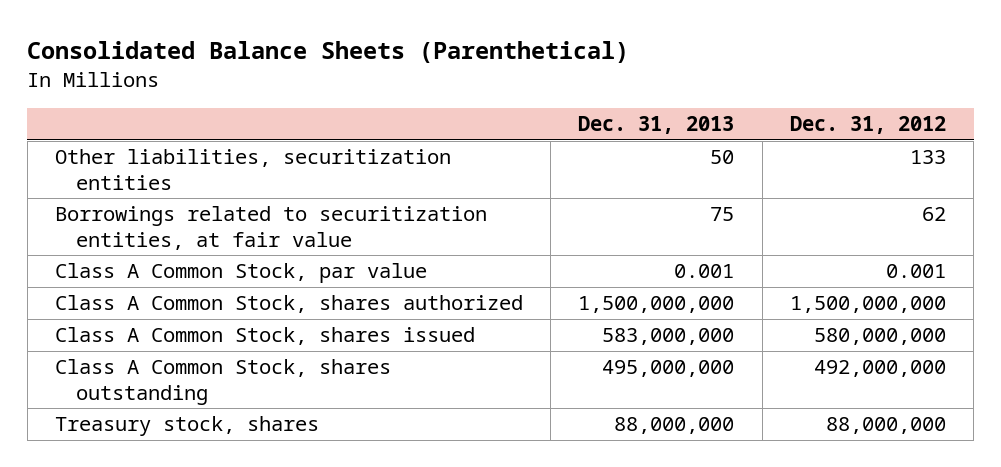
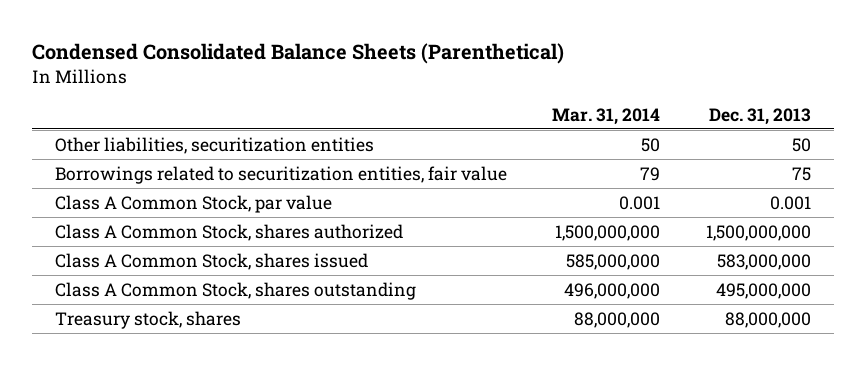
[27,41,630,64] Consolidated Balance Sheets (Parenthetical) -> [31,43,564,65] Condensed Consolidated Balance Sheets (Parenthetical)
[789,115,946,134] Dec. 31, 2012 -> none
none -> [552,107,661,125] Mar. 31, 2014
[54,206,487,250] Borrowings related to securitization entities, at fair value -> [54,165,507,184] Borrowings related to securitization entities, fair value

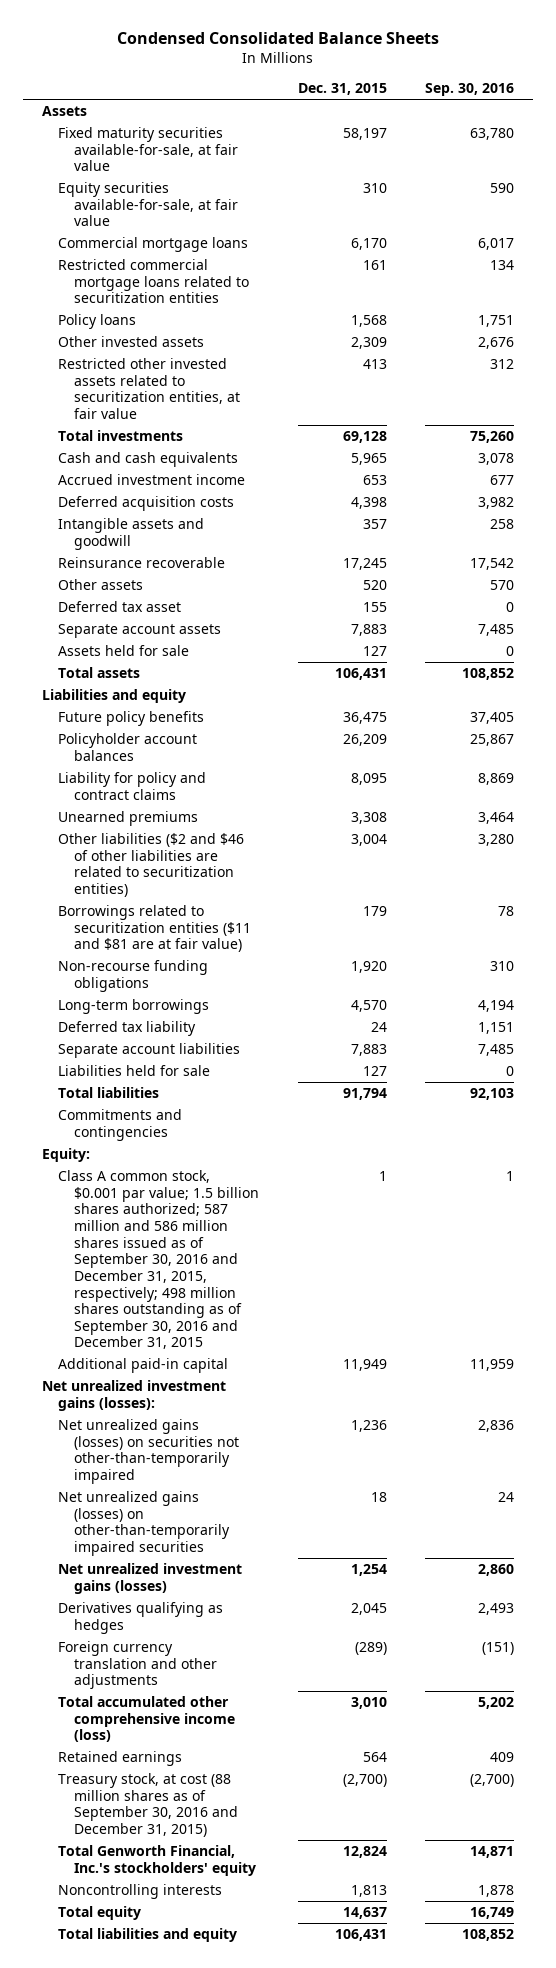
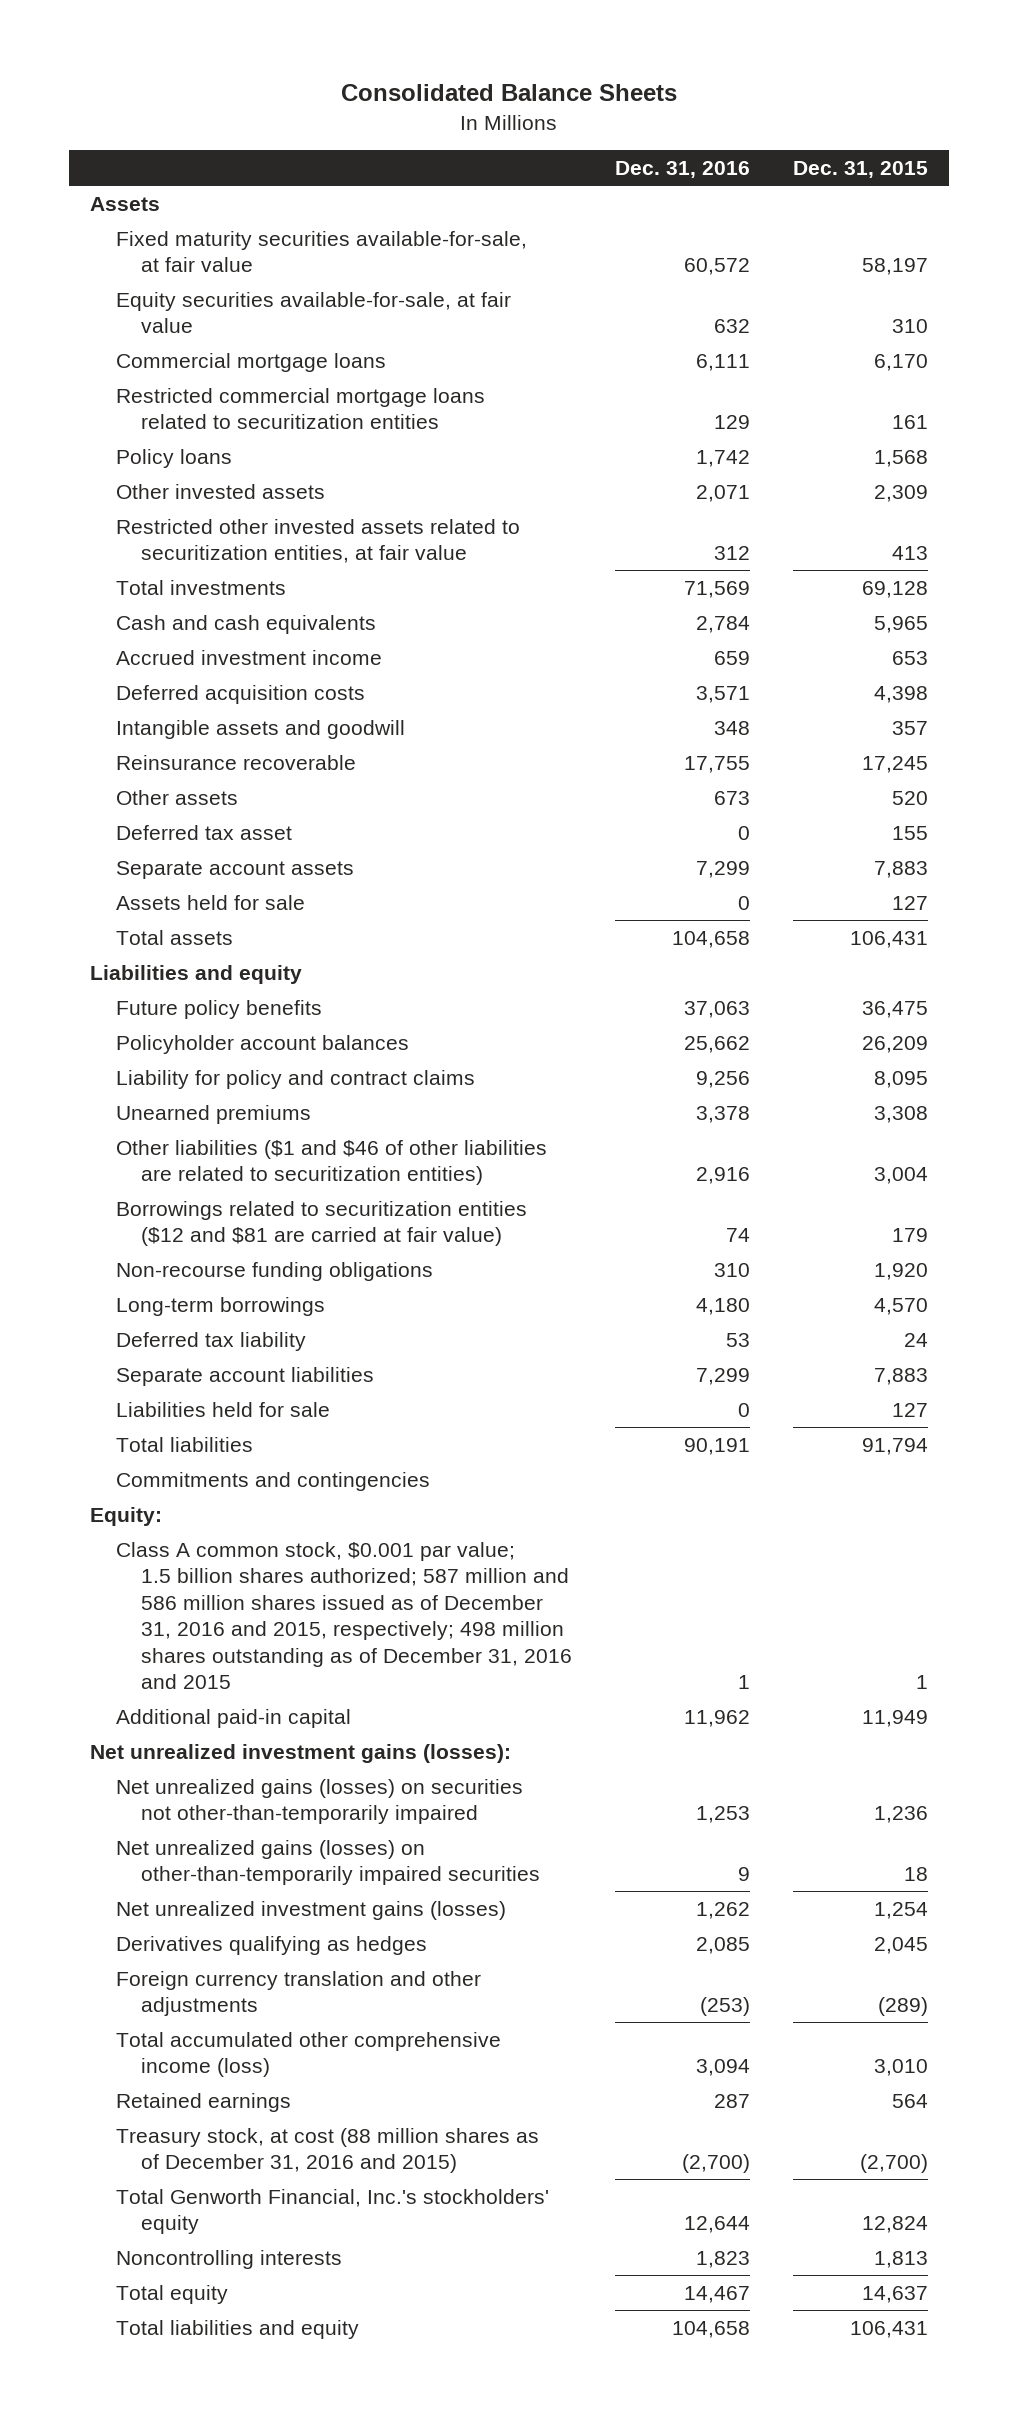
[116,32,439,45] Condensed Consolidated Balance Sheets -> [341,84,678,102] Consolidated Balance Sheets
[424,83,514,97] Sep. 30, 2016 -> none
none -> [615,160,751,178] Dec. 31, 2016
[58,833,245,897] Other liabilities ($2 and $46 of other liabilities are related to securitization entities) -> [115,1139,547,1186] Other liabilities ($1 and $46 of other liabilities are related to securitization entities)
[58,905,252,953] Borrowings related to securitization entities ($11 and $81 are at fair value) -> [115,1200,527,1247] Borrowings related to securitization entities ($12 and $81 are carried at fair value)
[58,1170,260,1350] Class A common stock, $0.001 par value; 1.5 billion shares authorized; 587 million and 586 million shares issued as of September 30, 2016 and December 31, 2015, respectively; 498 million shares outstanding as of September 30, 2016 and December 31, 2015 -> [115,1541,573,1690] Class A common stock, $0.001 par value; 1.5 billion shares authorized; 587 million and 586 million shares issued as of December 31, 2016 and 2015, respectively; 498 million shares outstanding as of December 31, 2016 and 2015
[58,1773,239,1837] Treasury stock, at cost (88 million shares as of September 30, 2016 and December 31, 2015) -> [115,2127,539,2174] Treasury stock, at cost (88 million shares as of December 31, 2016 and 2015)

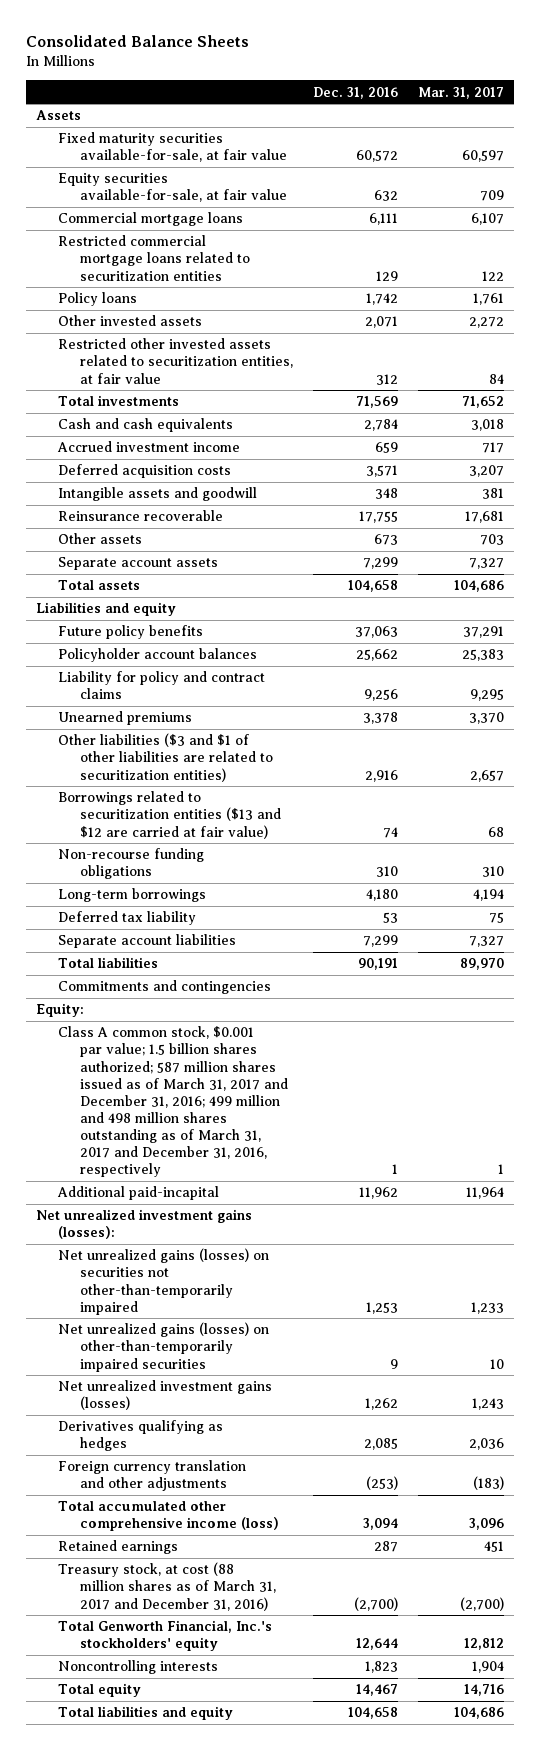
[792,160,928,178] Dec. 31, 2015 -> none
none -> [418,86,505,99] Mar. 31, 2017
[115,824,292,840] Deferred tax asset -> none
[115,894,305,910] Assets held for sale -> none
[115,1139,547,1186] Other liabilities ($1 and $46 of other liabilities are related to securitization entities) -> [57,733,273,782] Other liabilities ($3 and $1 of other liabilities are related to securitization entities)
[115,1200,527,1247] Borrowings related to securitization entities ($12 and $81 are carried at fair value) -> [57,791,281,839] Borrowings related to securitization entities ($13 and $12 are carried at fair value)
[115,1401,330,1417] Liabilities held for sale -> none
[115,1541,573,1690] Class A common stock, $0.001 par value; 1.5 billion shares authorized; 587 million and 586 million shares issued as of December 31, 2016 and 2015, respectively; 498 million shares outstanding as of December 31, 2016 and 2015 -> [57,1026,288,1177] Class A common stock, $0.001 par value; 1.5 billion shares authorized; 587 million shares issued as of March 31, 2017 and December 31, 2016; 499 million and 498 million shares outstanding as of March 31, 2017 and December 31, 2016, respectively
[115,1708,351,1728] Additional paid-in capital -> [56,1186,219,1201] Additional paid-incapital
[115,2127,539,2174] Treasury stock, at cost (88 million shares as of December 31, 2016 and 2015) -> [57,1562,276,1611] Treasury stock, at cost (88 million shares as of March 31, 2017 and December 31, 2016)

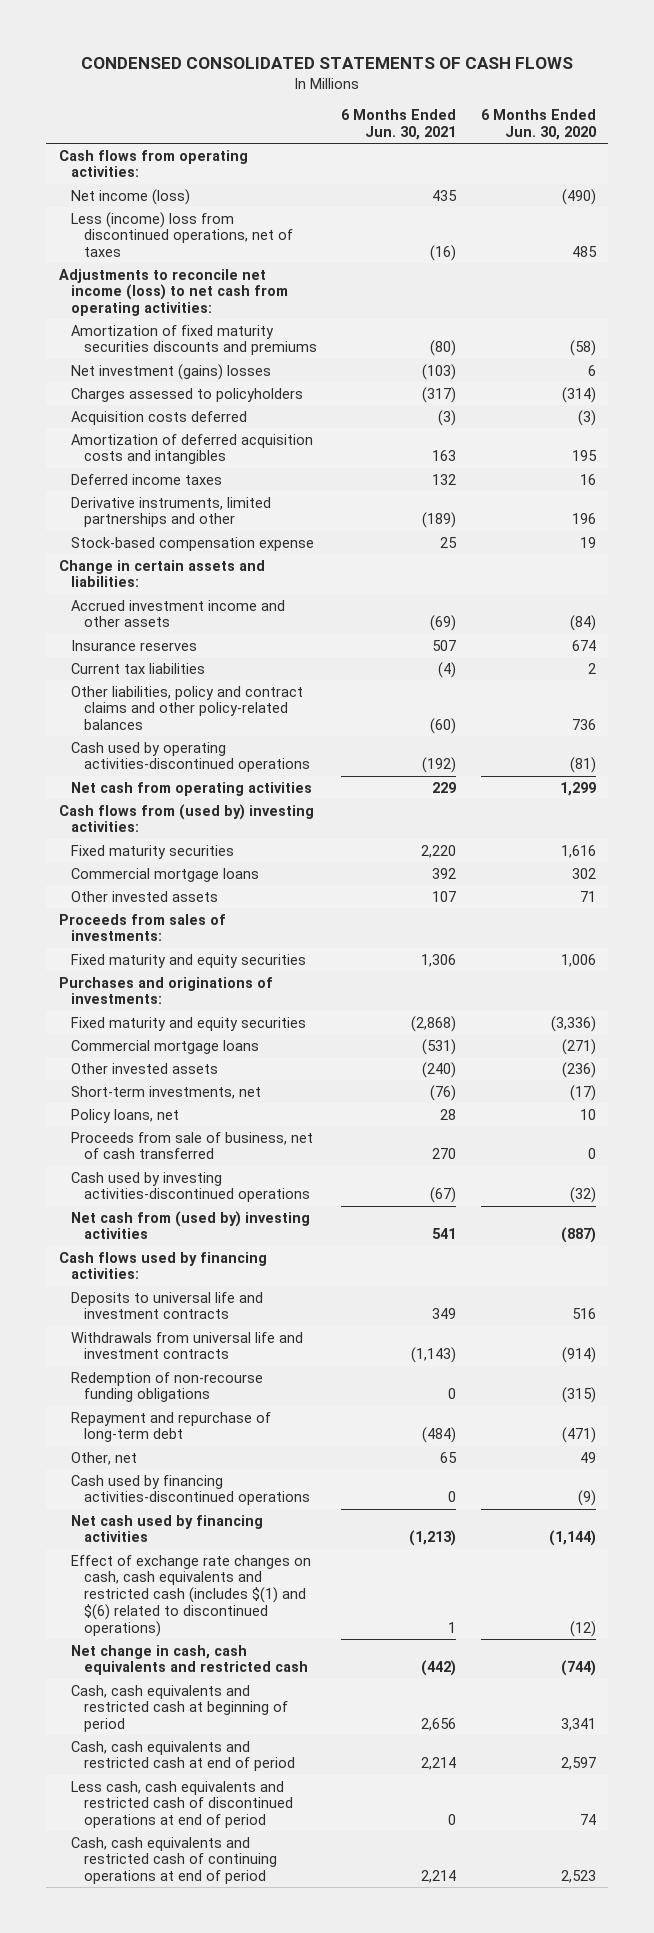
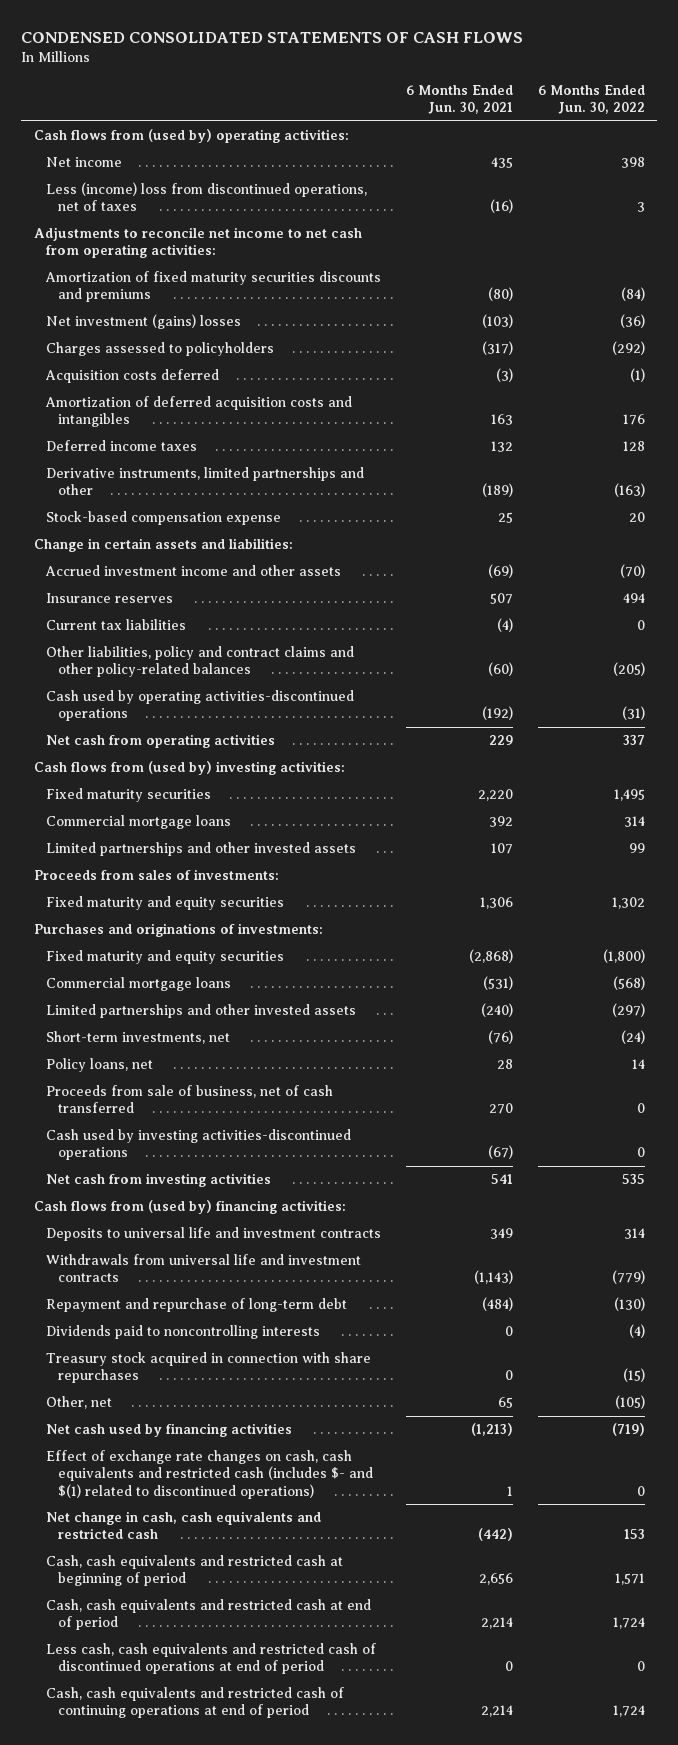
[480,109,596,141] 6 Months Ended Jun. 30, 2020 -> none
none -> [537,84,645,114] 6 Months Ended Jun. 30, 2022
[58,149,248,178] Cash flows from operating activities: -> [33,129,349,144] Cash flows from (used by) operating activities:
[71,188,191,205] Net income (loss) -> [46,157,123,168] Net income
[58,268,289,317] Adjustments to reconcile net income (loss) to net cash from operating activities: -> [33,227,362,259] Adjustments to reconcile net income to net cash from operating activities:
[71,890,219,902] Other invested assets -> [46,842,357,857] Limited partnerships and other invested assets
[71,1062,219,1074] Other invested assets -> [46,1004,357,1019] Limited partnerships and other invested assets
[71,1210,311,1240] Net cash from (used by) investing activities -> [46,1173,272,1188] Net cash from investing activities
[58,1251,267,1280] Cash flows used by financing activities: -> [33,1200,346,1215] Cash flows from (used by) financing activities:
[71,1371,264,1403] Redemption of non-recourse funding obligations -> none
none -> [46,1325,321,1340] Dividends paid to noncontrolling interests
none -> [46,1352,372,1384] Treasury stock acquired in connection with share repurchases
[71,1474,310,1506] Cash used by financing activities-discontinued operations -> none
[71,1554,312,1638] Effect of exchange rate changes on cash, cash equivalents and restricted cash (includes $(1) and $(6) related to discontinued operations) -> [46,1450,374,1499] Effect of exchange rate changes on cash, cash equivalents and restricted cash (includes $- and $(1) related to discontinued operations)

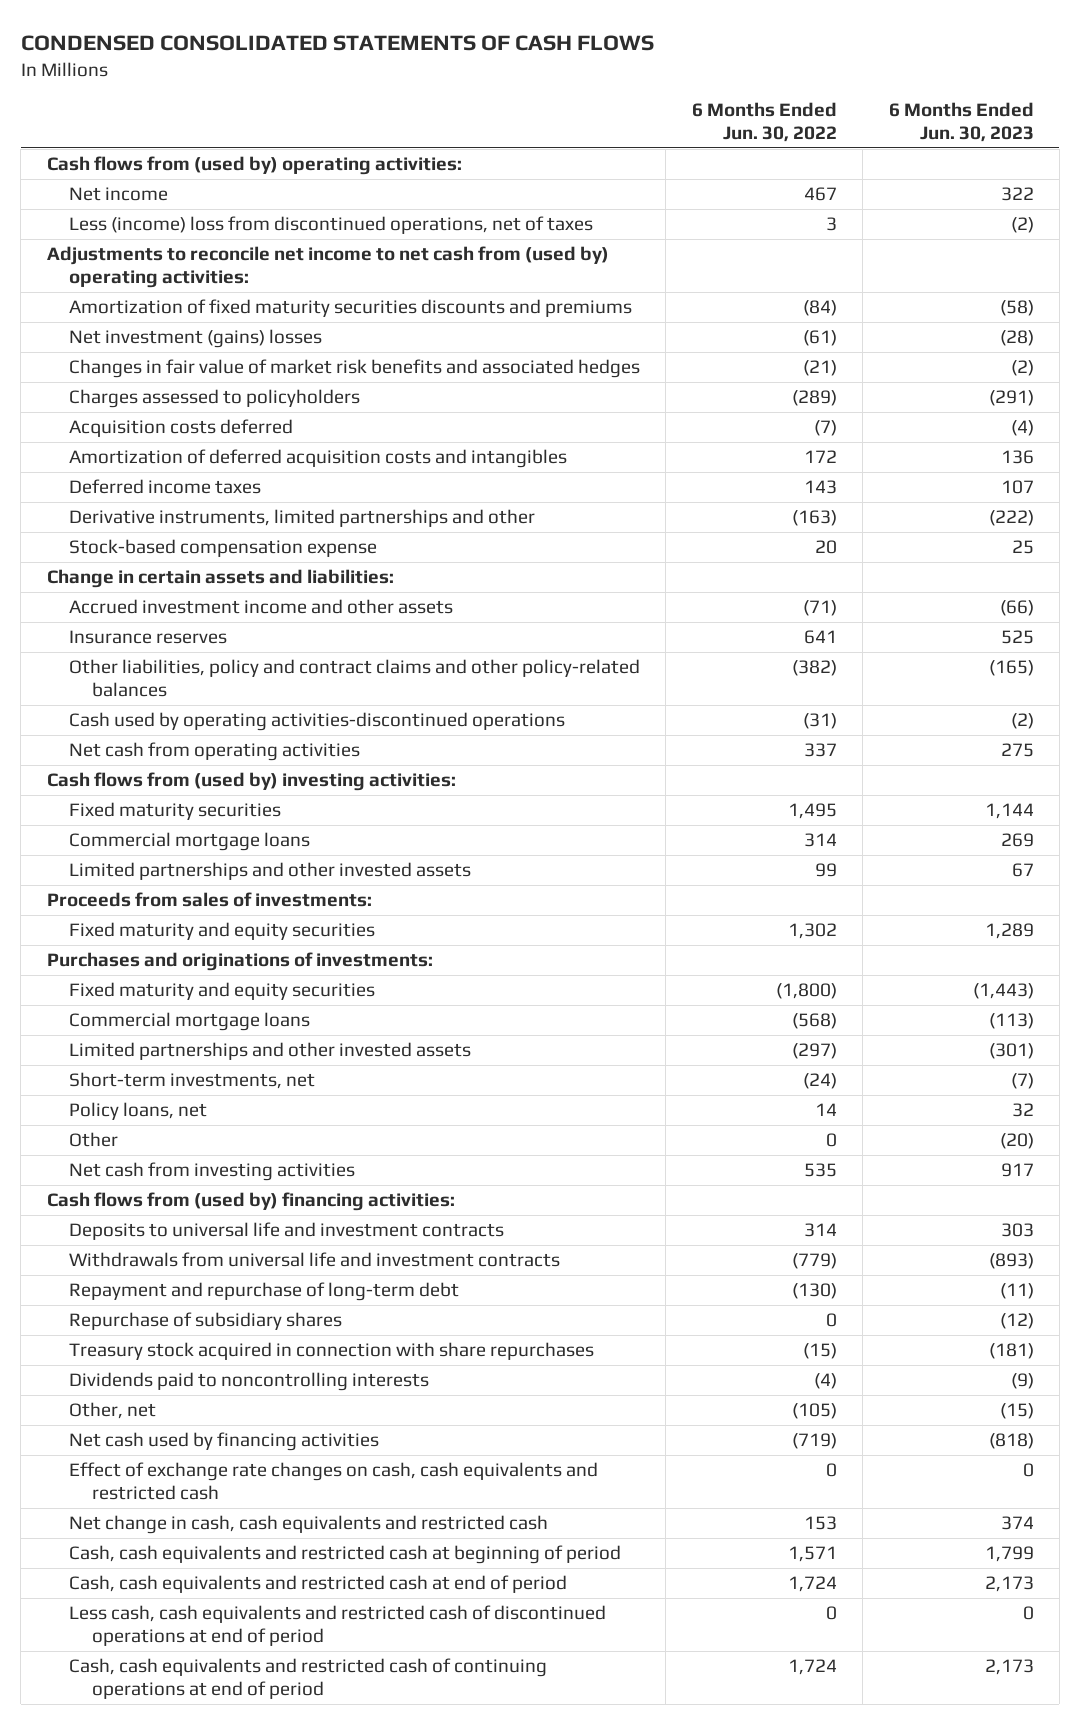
[405,84,513,114] 6 Months Ended Jun. 30, 2021 -> none
none -> [888,101,1034,142] 6 Months Ended Jun. 30, 2023
[620,157,645,169] 398 -> [803,187,837,202] 467
[33,227,362,259] Adjustments to reconcile net income to net cash from operating activities: -> [46,246,609,289] Adjustments to reconcile net income to net cash from (used by) operating activities:
[619,314,645,329] (36) -> [802,330,837,347] (61)
none -> [69,359,641,379] Changes in fair value of market risk benefits and associated hedges
[611,341,645,356] (292) -> [791,390,837,407] (289)
[629,368,645,383] (1) -> [813,420,837,437] (7)
[622,414,645,426] 176 -> [803,450,837,464] 172
[622,441,645,452] 128 -> [803,480,837,495] 143
[46,619,187,631] Current tax liabilities -> none
[619,564,645,579] (70) -> [802,600,837,617] (71)
[622,593,645,604] 494 -> [803,630,837,645] 641
[612,662,645,677] (205) -> [791,660,837,677] (382)
[46,1085,334,1114] Proceeds from sale of business, net of cash transferred -> none
[46,1129,352,1161] Cash used by investing activities-discontinued operations -> none
none -> [69,1132,119,1148] Other
none -> [69,1312,343,1331] Repurchase of subsidiary shares
[46,1325,321,1340] Dividends paid to noncontrolling interests -> [69,1372,430,1392] Dividends paid to noncontrolling interests
[46,1450,374,1499] Effect of exchange rate changes on cash, cash equivalents and restricted cash (includes $- and $(1) related to discontinued operations) -> [69,1462,599,1501] Effect of exchange rate changes on cash, cash equivalents and restricted cash

